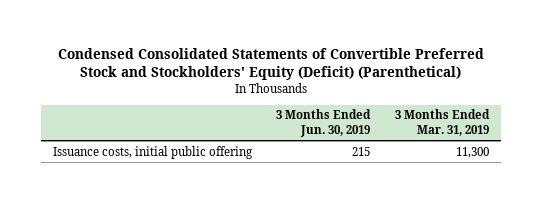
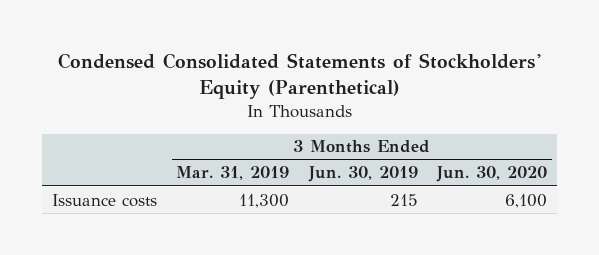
[57,47,484,81] Condensed Consolidated Statements of Convertible Preferred Stock and Stockholders' Equity (Deficit) (Parenthetical) -> [57,53,541,100] Condensed Consolidated Statements of Stockholders' Equity (Parenthetical)
none -> [436,166,548,183] Jun. 30, 2020
[53,145,254,159] Issuance costs, initial public offering -> [51,193,157,207] Issuance costs

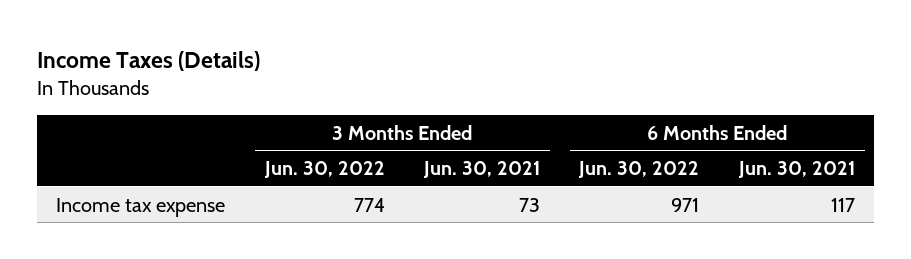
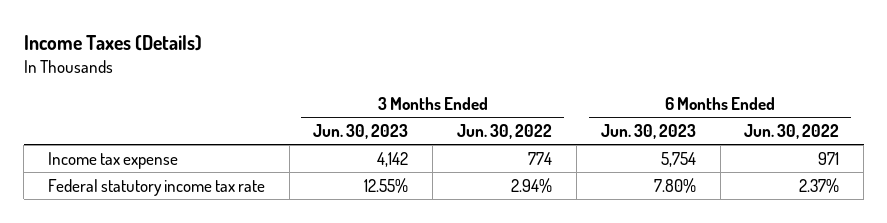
[422,160,540,178] Jun. 30, 2021 -> none
[737,160,855,178] Jun. 30, 2021 -> none
none -> [313,123,409,139] Jun. 30, 2023
none -> [600,123,696,139] Jun. 30, 2023
none -> [47,178,265,196] Federal statutory income tax rate

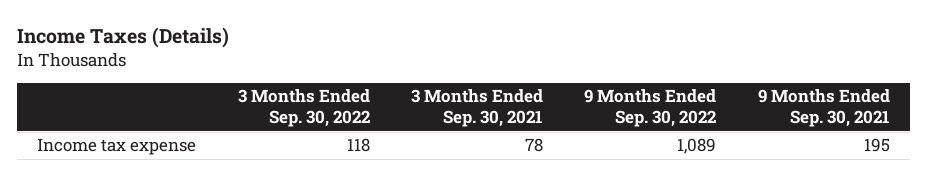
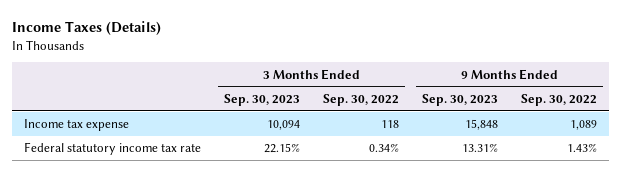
[410,89,543,128] 3 Months Ended Sep. 30, 2021 -> none
[757,89,890,128] 9 Months Ended Sep. 30, 2021 -> none
none -> [224,93,301,106] Sep. 30, 2023
none -> [422,93,499,106] Sep. 30, 2023
none -> [23,142,201,156] Federal statutory income tax rate

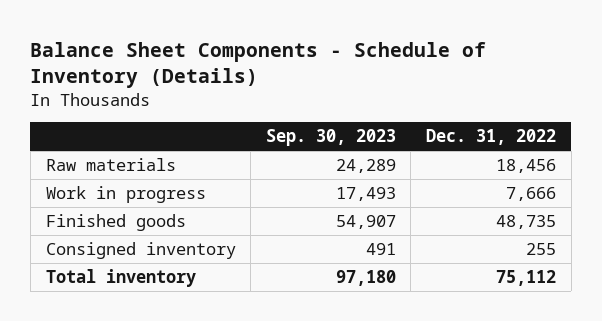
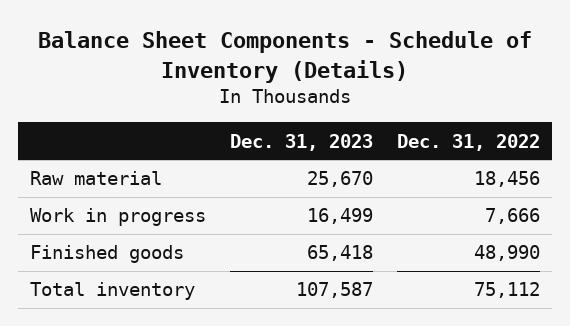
[265,129,396,147] Sep. 30, 2023 -> none
none -> [230,133,374,151] Dec. 31, 2023
[45,157,176,171] Raw materials -> [30,171,163,186] Raw material
[45,241,236,259] Consigned inventory -> none
[496,214,557,229] 48,735 -> [473,245,540,262] 48,990

